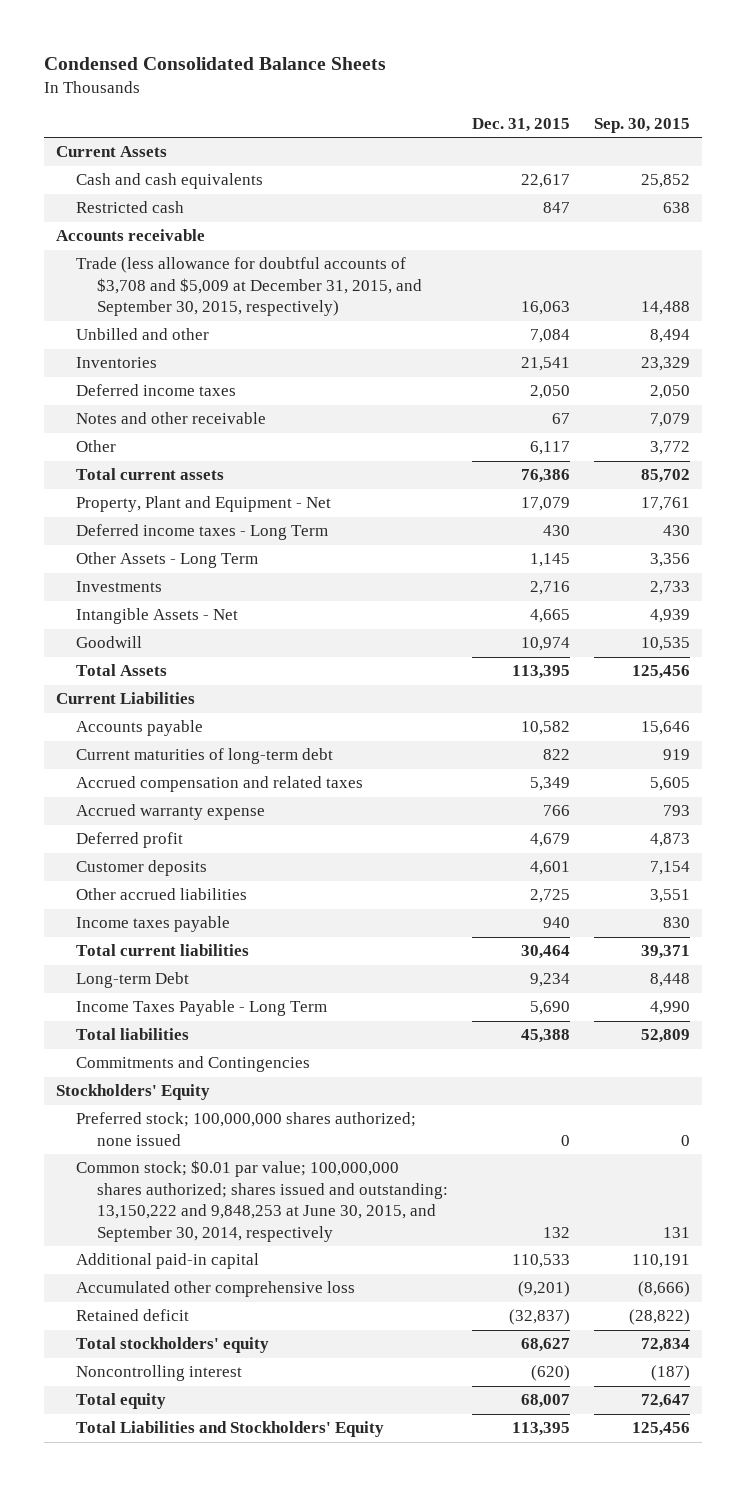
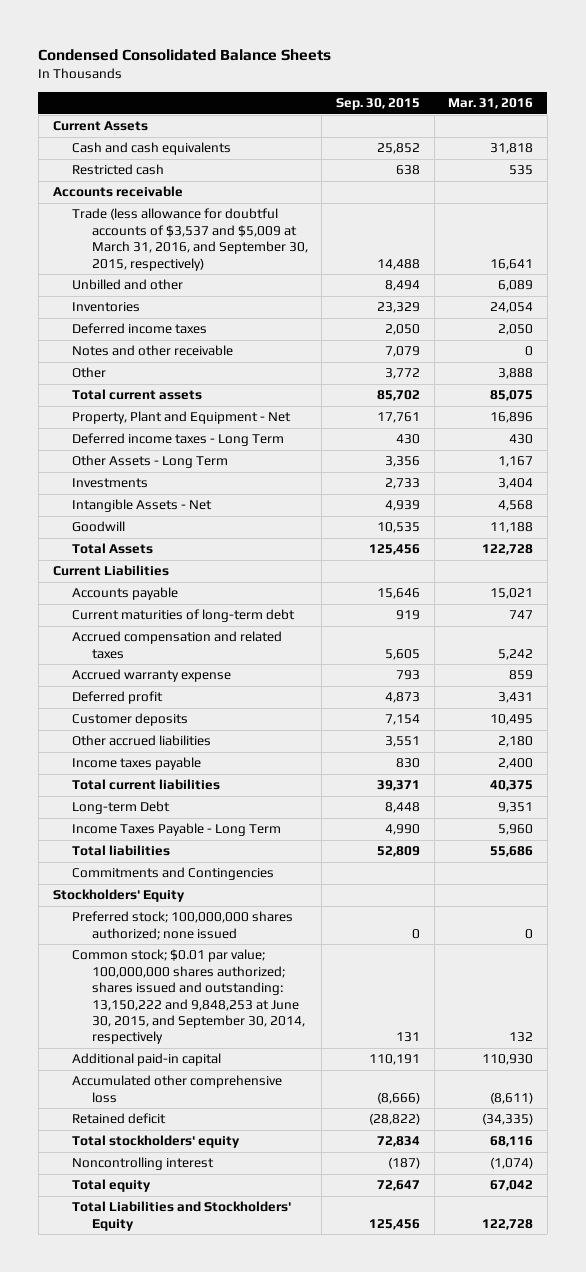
[472,118,571,133] Dec. 31, 2015 -> none
none -> [448,98,534,110] Mar. 31, 2016
[76,257,422,317] Trade (less allowance for doubtful accounts of $3,708 and $5,009 at December 31, 2015, and September 30, 2015, respectively) -> [72,208,308,271] Trade (less allowance for doubtful accounts of $3,537 and $5,009 at March 31, 2016, and September 30, 2015, respectively)

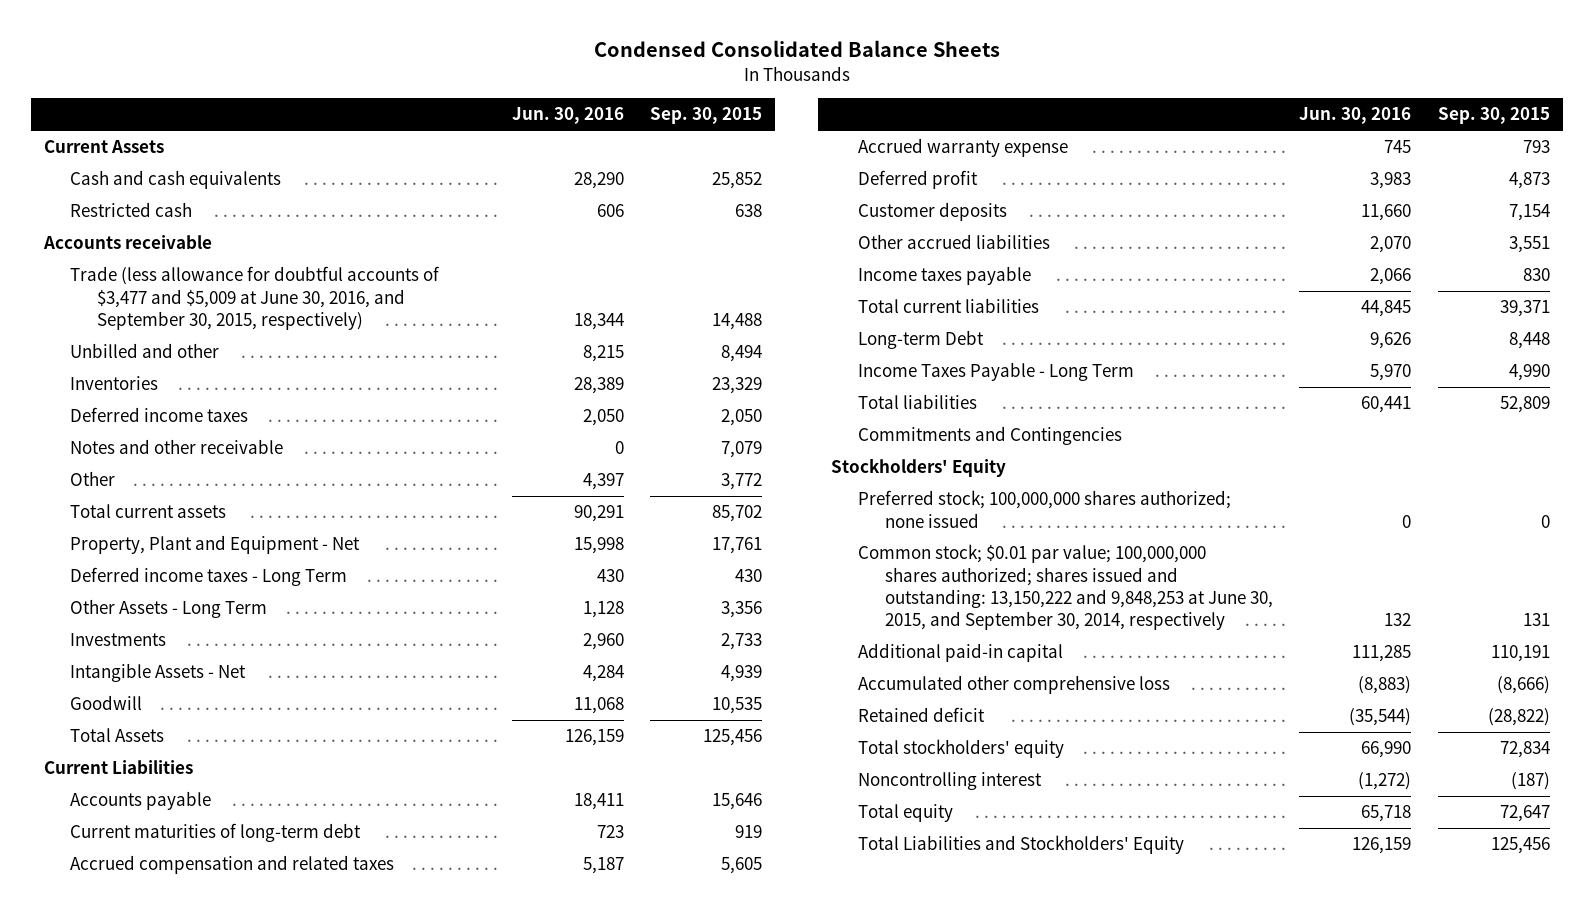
[448,98,534,110] Mar. 31, 2016 -> none
none -> [511,107,624,125] Jun. 30, 2016
[72,208,308,271] Trade (less allowance for doubtful accounts of $3,537 and $5,009 at March 31, 2016, and September 30, 2015, respectively) -> [70,266,441,330] Trade (less allowance for doubtful accounts of $3,477 and $5,009 at June 30, 2016, and September 30, 2015, respectively)

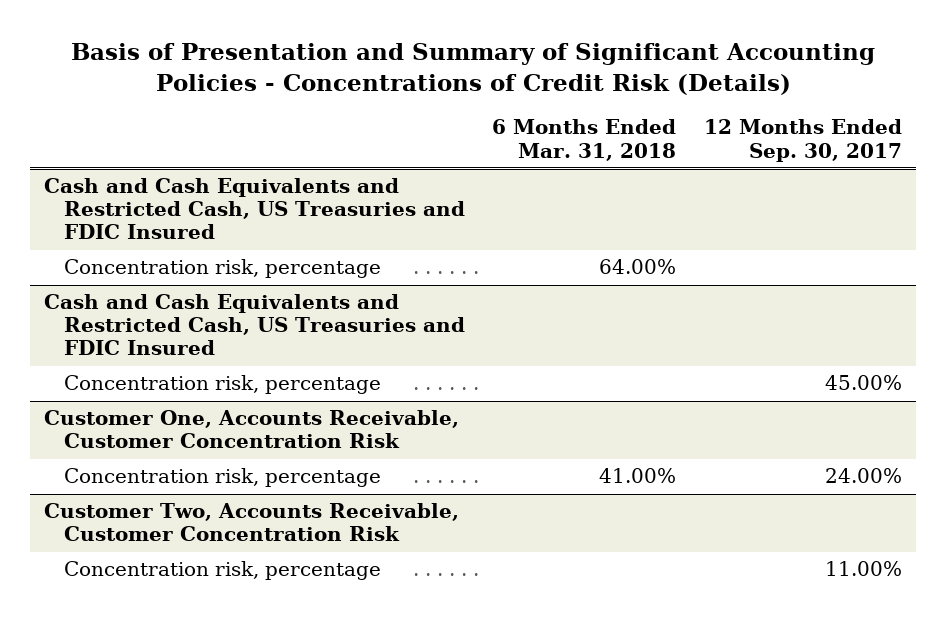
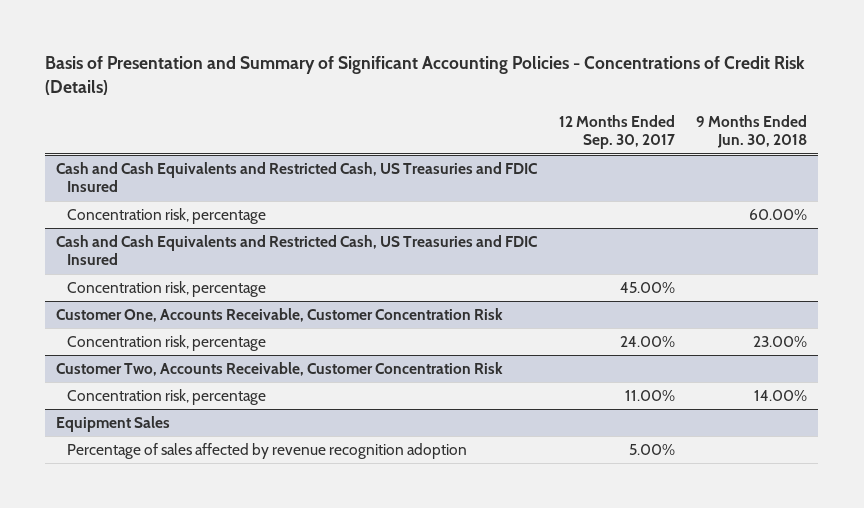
[492,119,677,161] 6 Months Ended Mar. 31, 2018 -> none
none -> [696,114,808,149] 9 Months Ended Jun. 30, 2018
none -> [56,415,171,432] Equipment Sales
none -> [67,442,468,459] Percentage of sales affected by revenue recognition adoption

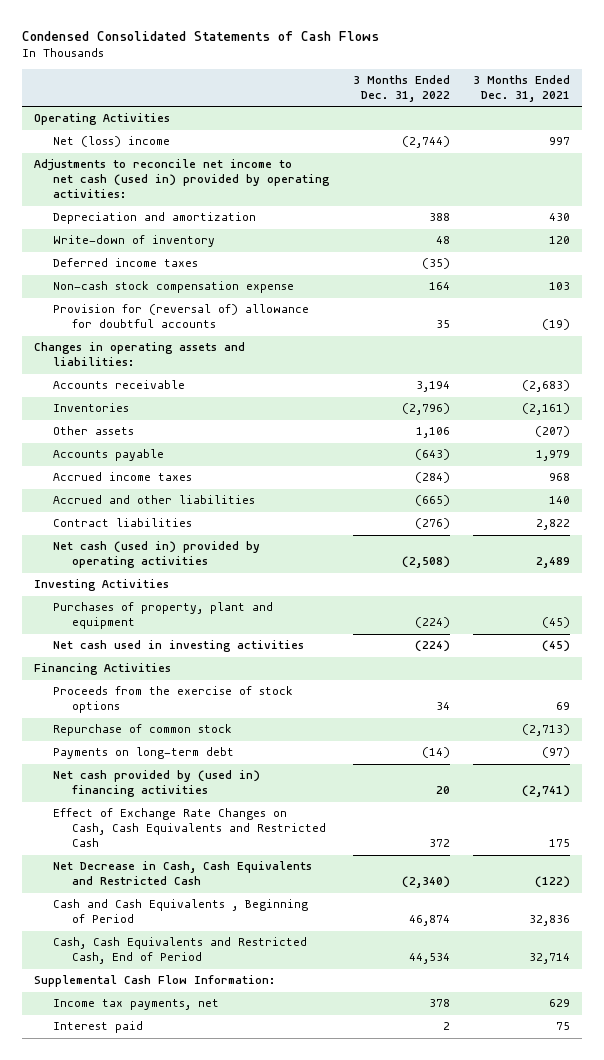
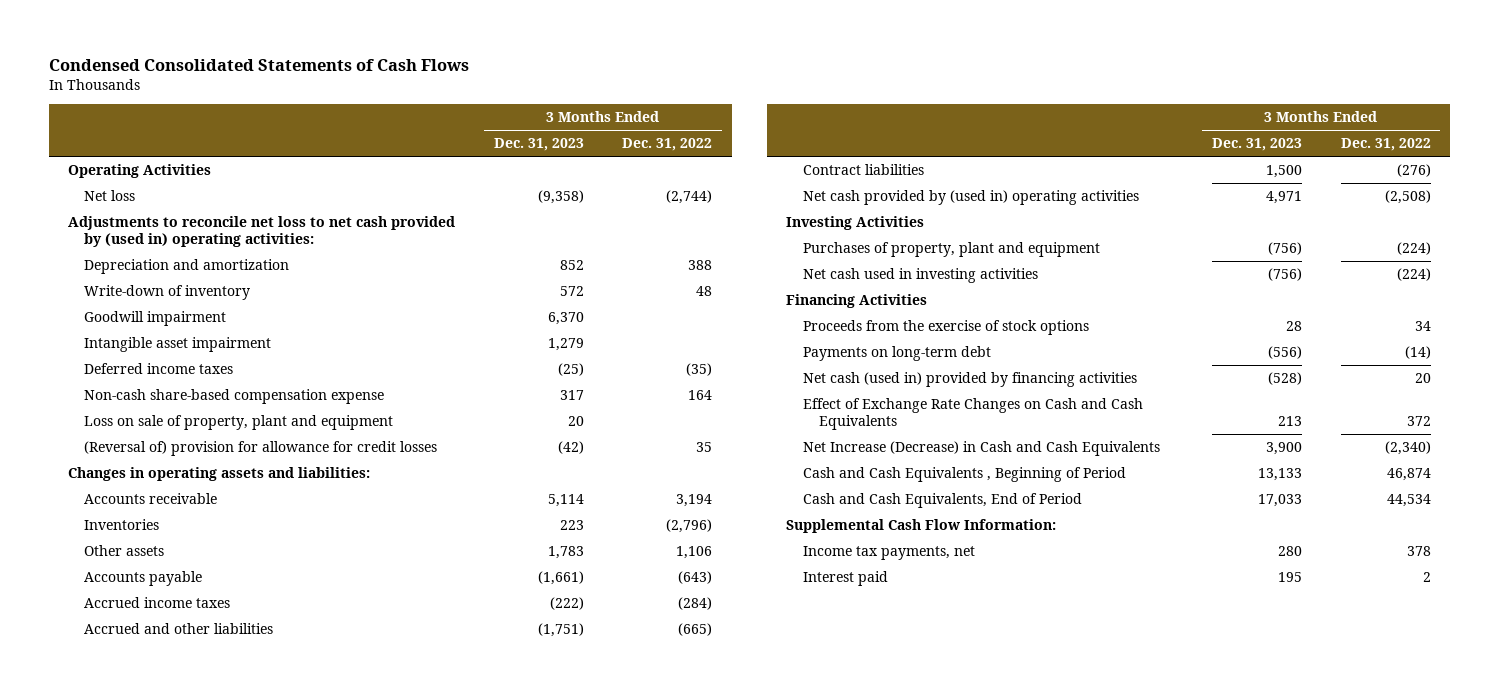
[473,75,571,103] 3 Months Ended Dec. 31, 2021 -> none
none -> [493,138,584,152] Dec. 31, 2023
[52,136,170,148] Net (loss) income -> [84,190,136,202] Net loss
[33,159,330,199] Adjustments to reconcile net income to net cash (used in) provided by operating activities: -> [67,216,455,248] Adjustments to reconcile net loss to net cash provided by (used in) operating activities:
none -> [84,311,227,327] Goodwill impairment
none -> [84,337,272,353] Intangible asset impairment
[52,281,294,294] Non-cash stock compensation expense -> [84,389,385,405] Non-cash share-based compensation expense
none -> [84,415,394,431] Loss on sale of property, plant and equipment
[52,304,309,329] Provision for (reversal of) allowance for doubtful accounts -> [84,441,438,457] (Reversal of) provision for allowance for credit losses
[52,541,260,569] Net cash (used in) provided by operating activities -> [802,190,1139,206] Net cash provided by (used in) operating activities
[52,724,232,737] Repurchase of common stock -> none
[52,770,260,798] Net cash provided by (used in) financing activities -> [802,372,1137,388] Net cash (used in) provided by financing activities
[52,808,326,848] Effect of Exchange Rate Changes on Cash, Cash Equivalents and Restricted Cash -> [802,398,1143,431] Effect of Exchange Rate Changes on Cash and Cash Equivalents
[52,861,312,886] Net Decrease in Cash, Cash Equivalents and Restricted Cash -> [802,441,1160,457] Net Increase (Decrease) in Cash and Cash Equivalents
[52,937,307,965] Cash, Cash Equivalents and Restricted Cash, End of Period -> [802,493,1082,509] Cash and Cash Equivalents, End of Period

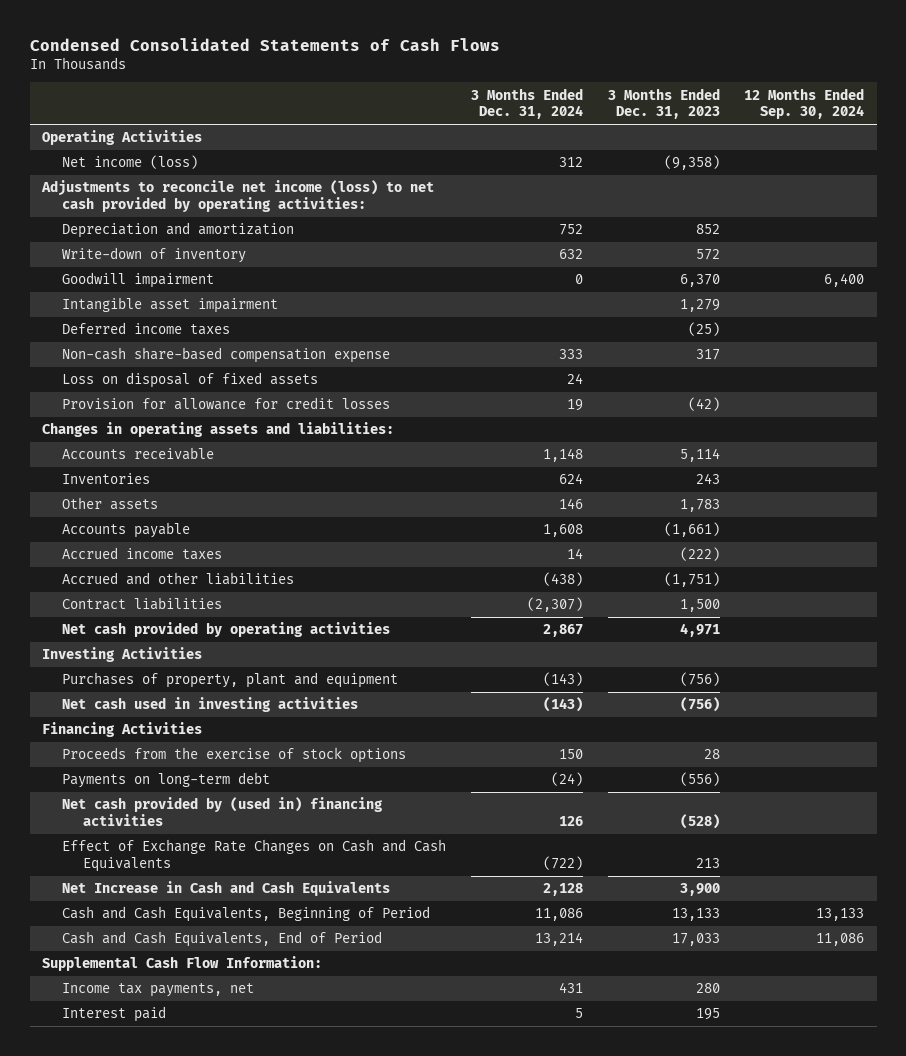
[622,138,713,152] Dec. 31, 2022 -> none
none -> [471,87,584,120] 3 Months Ended Dec. 31, 2024
none -> [744,87,865,120] 12 Months Ended Sep. 30, 2024
[84,190,136,202] Net loss -> [62,155,199,170] Net income (loss)
[67,216,455,248] Adjustments to reconcile net loss to net cash provided by (used in) operating activities: -> [40,180,434,212] Adjustments to reconcile net income (loss) to net cash provided by operating activities:
[84,415,394,431] Loss on sale of property, plant and equipment -> none
none -> [62,372,319,389] Loss on disposal of fixed assets
[84,441,438,457] (Reversal of) provision for allowance for credit losses -> [62,397,391,411] Provision for allowance for credit losses
[559,520,584,531] 223 -> [695,473,720,485] 243
[802,190,1139,206] Net cash provided by (used in) operating activities -> [62,622,391,638] Net cash provided by operating activities
[802,372,1137,388] Net cash (used in) provided by financing activities -> [62,797,384,826] Net cash provided by (used in) financing activities
[802,441,1160,457] Net Increase (Decrease) in Cash and Cash Equivalents -> [62,881,391,897] Net Increase in Cash and Cash Equivalents
[802,467,1126,483] Cash and Cash Equivalents , Beginning of Period -> [62,906,431,923] Cash and Cash Equivalents, Beginning of Period

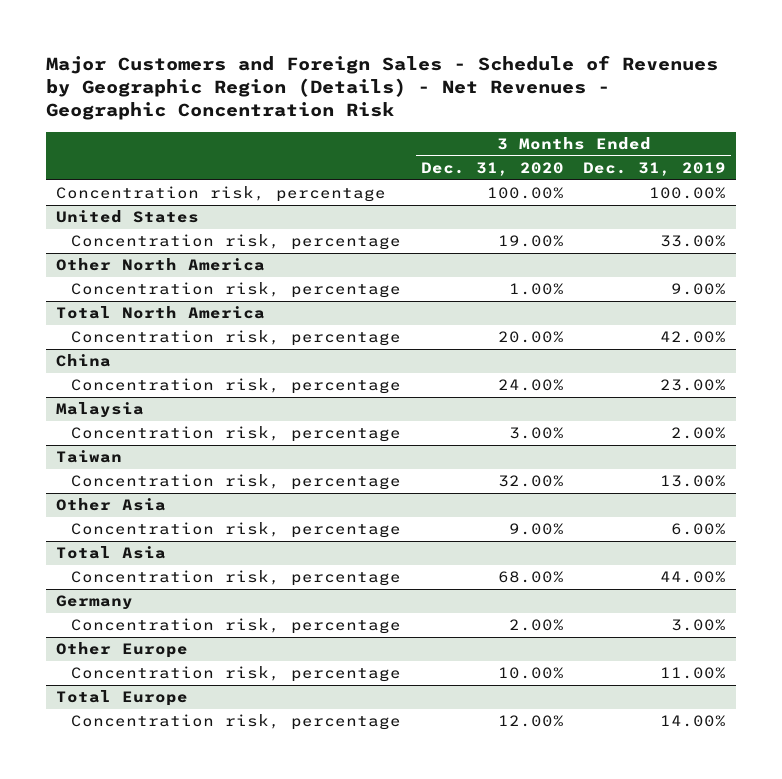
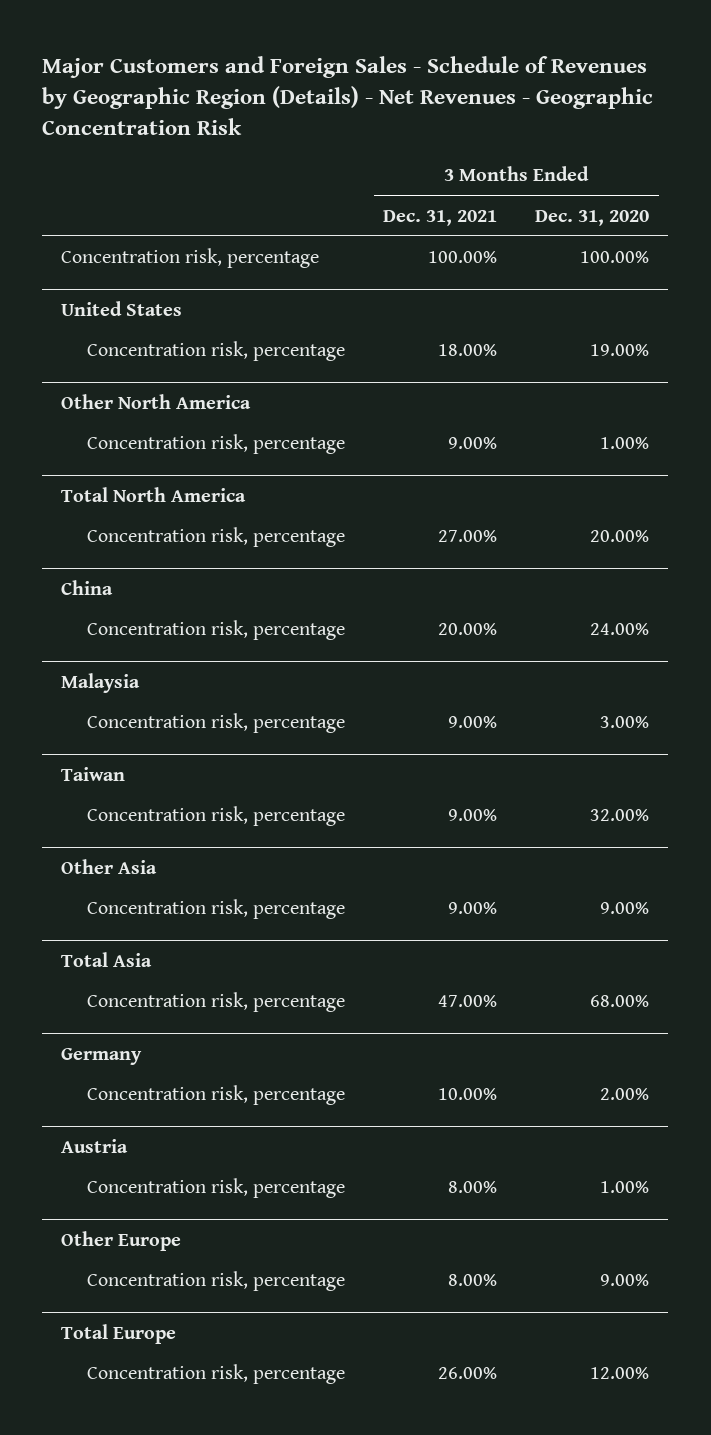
[583,161,727,176] Dec. 31, 2019 -> none
none -> [383,209,498,226] Dec. 31, 2021
none -> [61,1138,129,1153] Austria
none -> [86,1178,345,1199] Concentration risk, percentage
[497,667,564,680] 10.00% -> [600,1274,650,1287] 9.00%

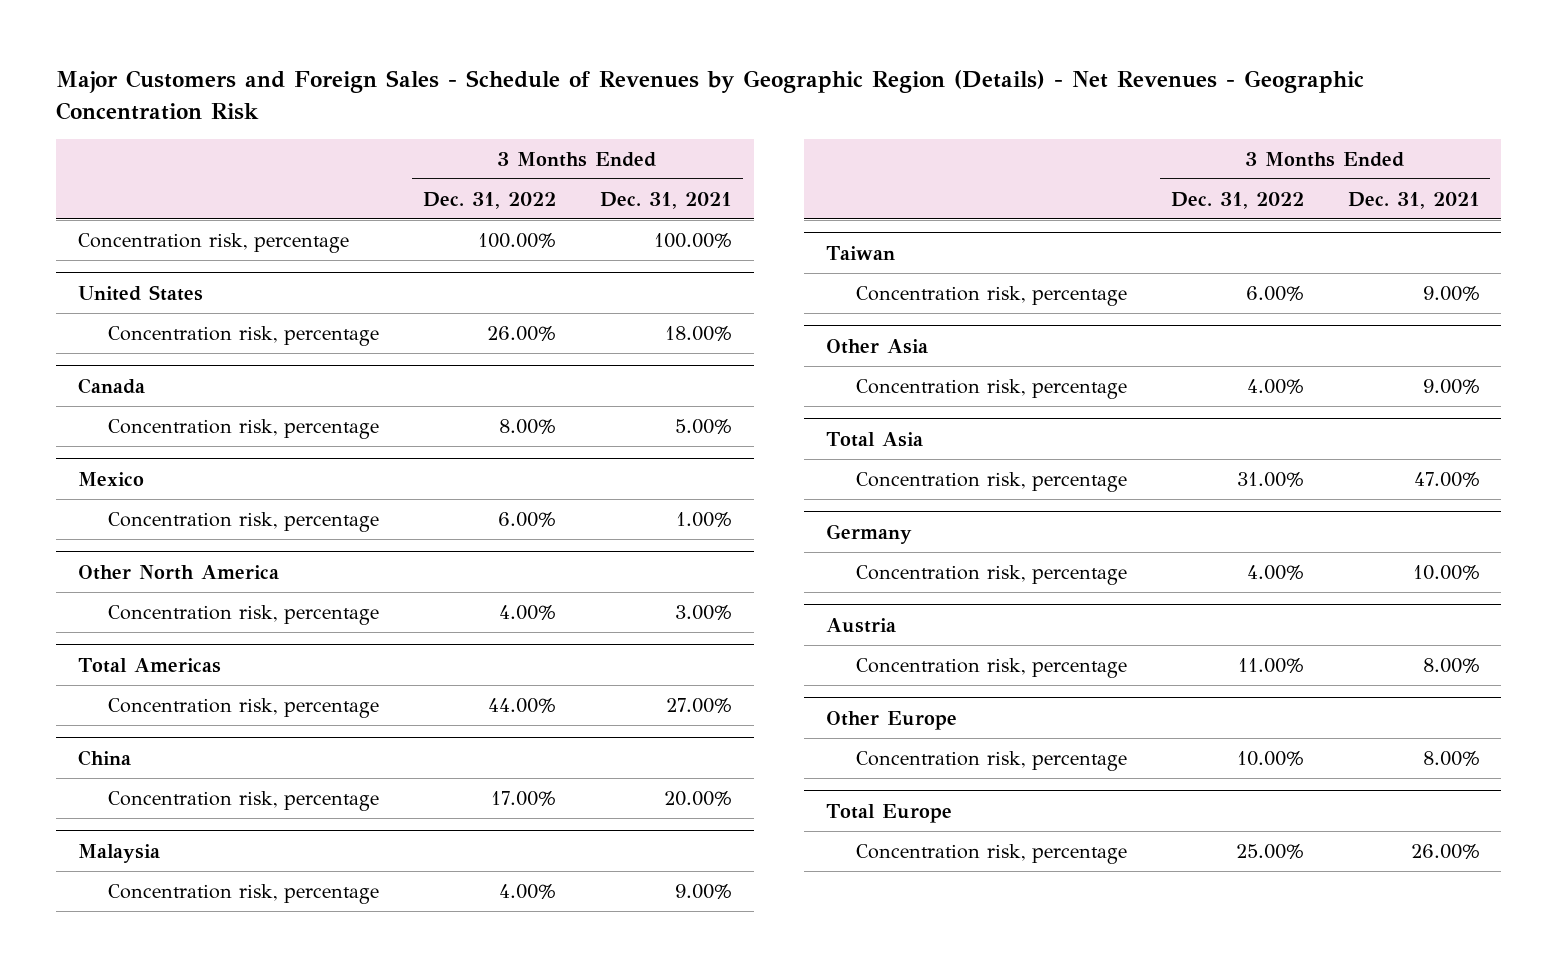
[535,209,650,226] Dec. 31, 2020 -> none
none -> [422,191,556,209] Dec. 31, 2022
none -> [77,377,145,394] Canada
none -> [107,419,379,440] Concentration risk, percentage
none -> [77,471,144,486] Mexico
none -> [107,512,379,533] Concentration risk, percentage
[448,437,498,450] 9.00% -> [674,605,732,621] 3.00%
[61,486,247,502] Total North America -> [77,657,221,673] Total Americas

